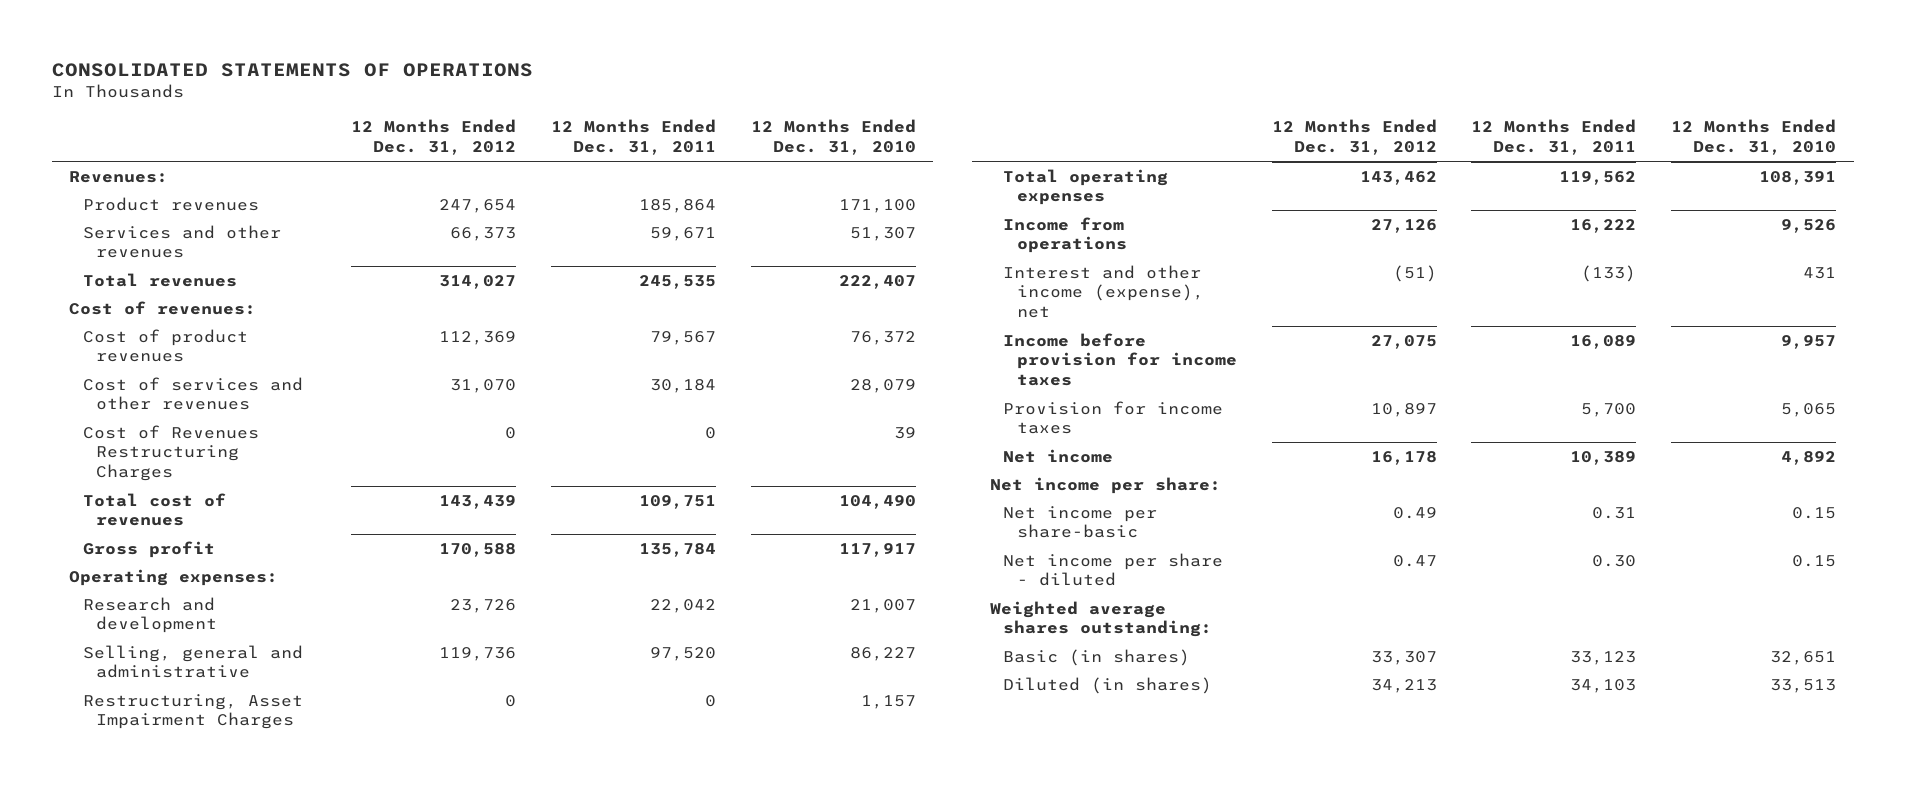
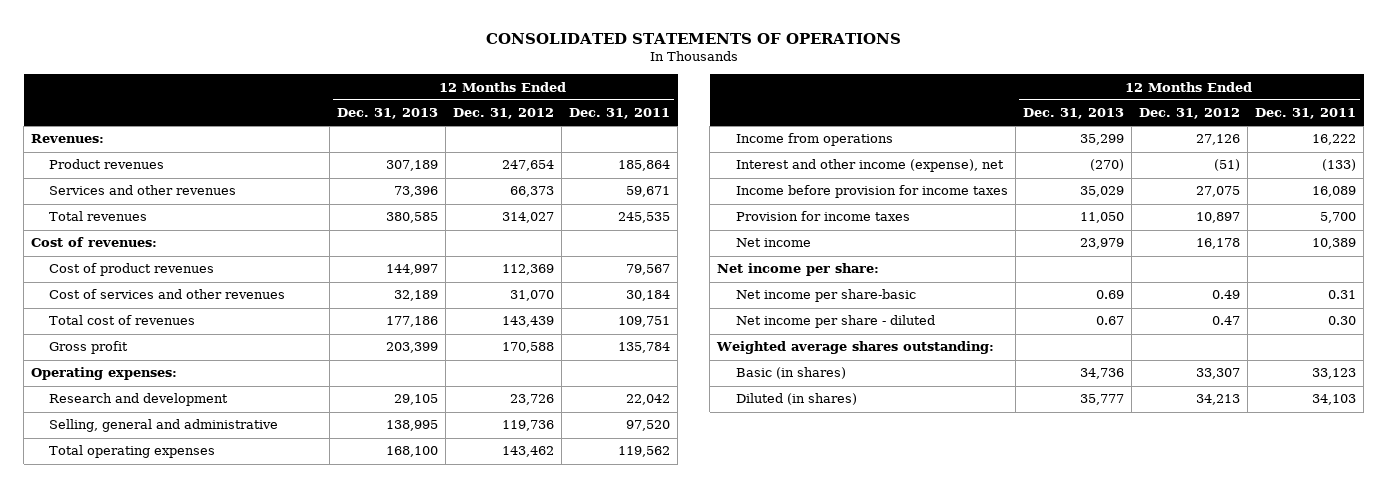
[750,119,916,156] 12 Months Ended Dec. 31, 2010 -> none
none -> [336,108,438,120] Dec. 31, 2013
[82,424,259,482] Cost of Revenues Restructuring Charges -> none
[82,693,303,730] Restructuring, Asset Impairment Charges -> none

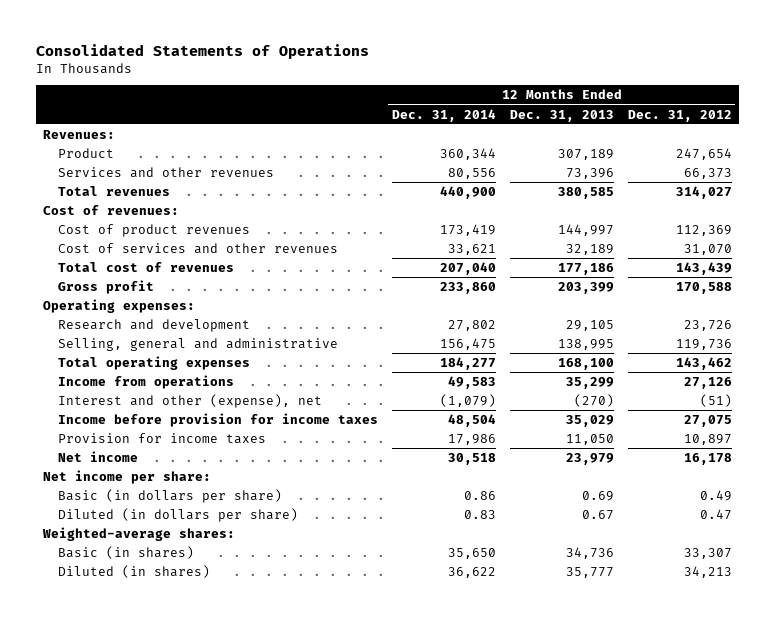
[485,32,901,44] CONSOLIDATED STATEMENTS OF OPERATIONS -> [35,43,369,59] Consolidated Statements of Operations
[568,108,670,120] Dec. 31, 2011 -> none
none -> [391,108,496,122] Dec. 31, 2014
[49,159,165,170] Product revenues -> [57,148,114,159] Product
[735,159,1004,173] Interest and other income (expense), net -> [57,394,322,409] Interest and other (expense), net
[735,289,916,303] Net income per share-basic -> [57,489,282,504] Basic (in dollars per share)
[735,315,935,329] Net income per share - diluted -> [57,508,298,523] Diluted (in dollars per share)
[716,341,995,355] Weighted average shares outstanding: -> [41,527,235,542] Weighted-average shares:

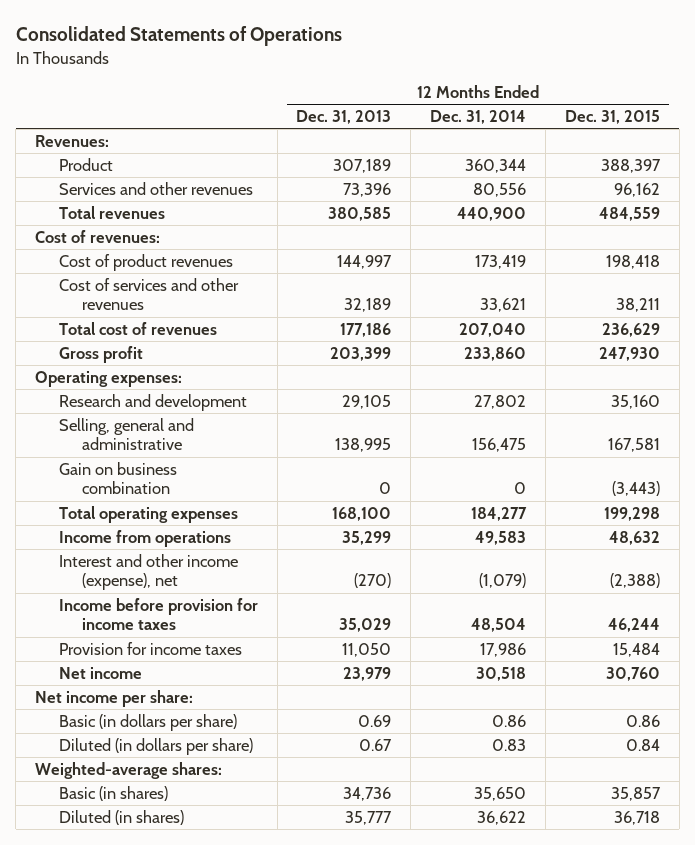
[627,109,732,122] Dec. 31, 2012 -> none
none -> [564,109,660,124] Dec. 31, 2015
none -> [58,461,177,495] Gain on business combination
[57,394,322,409] Interest and other (expense), net -> [58,553,238,591] Interest and other income (expense), net

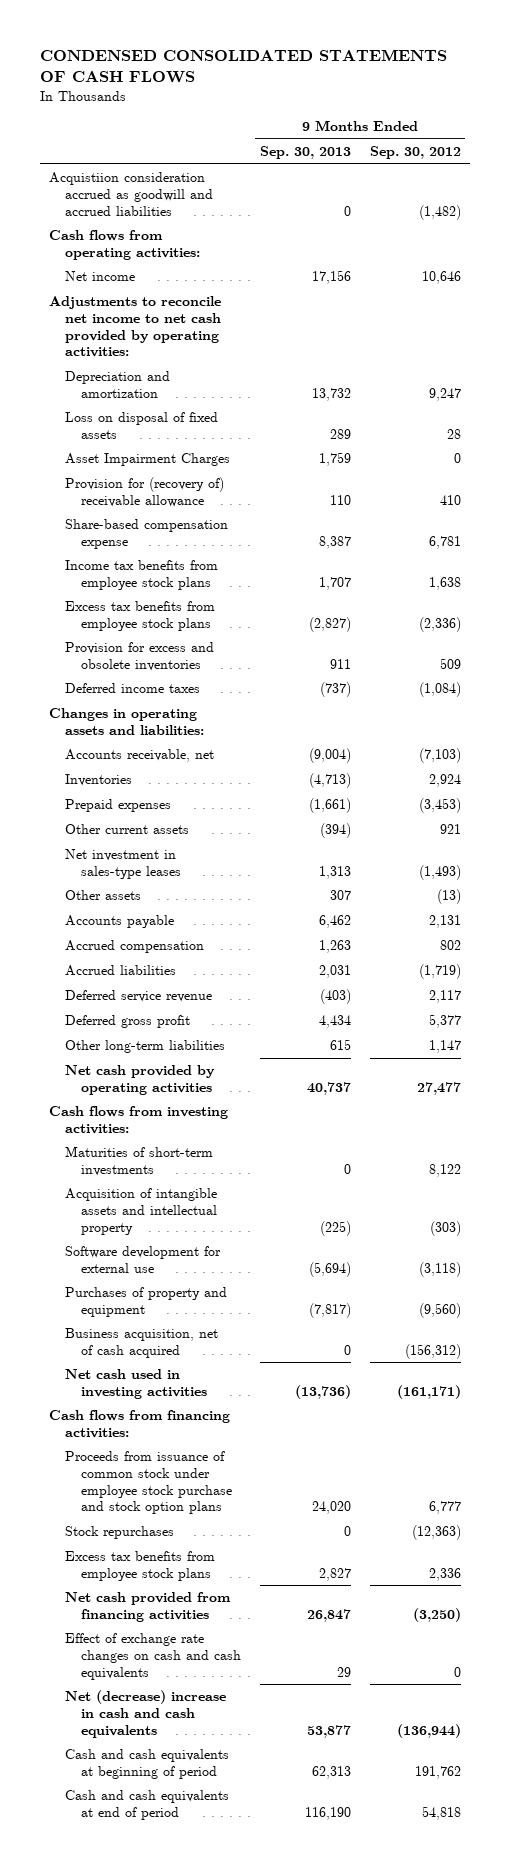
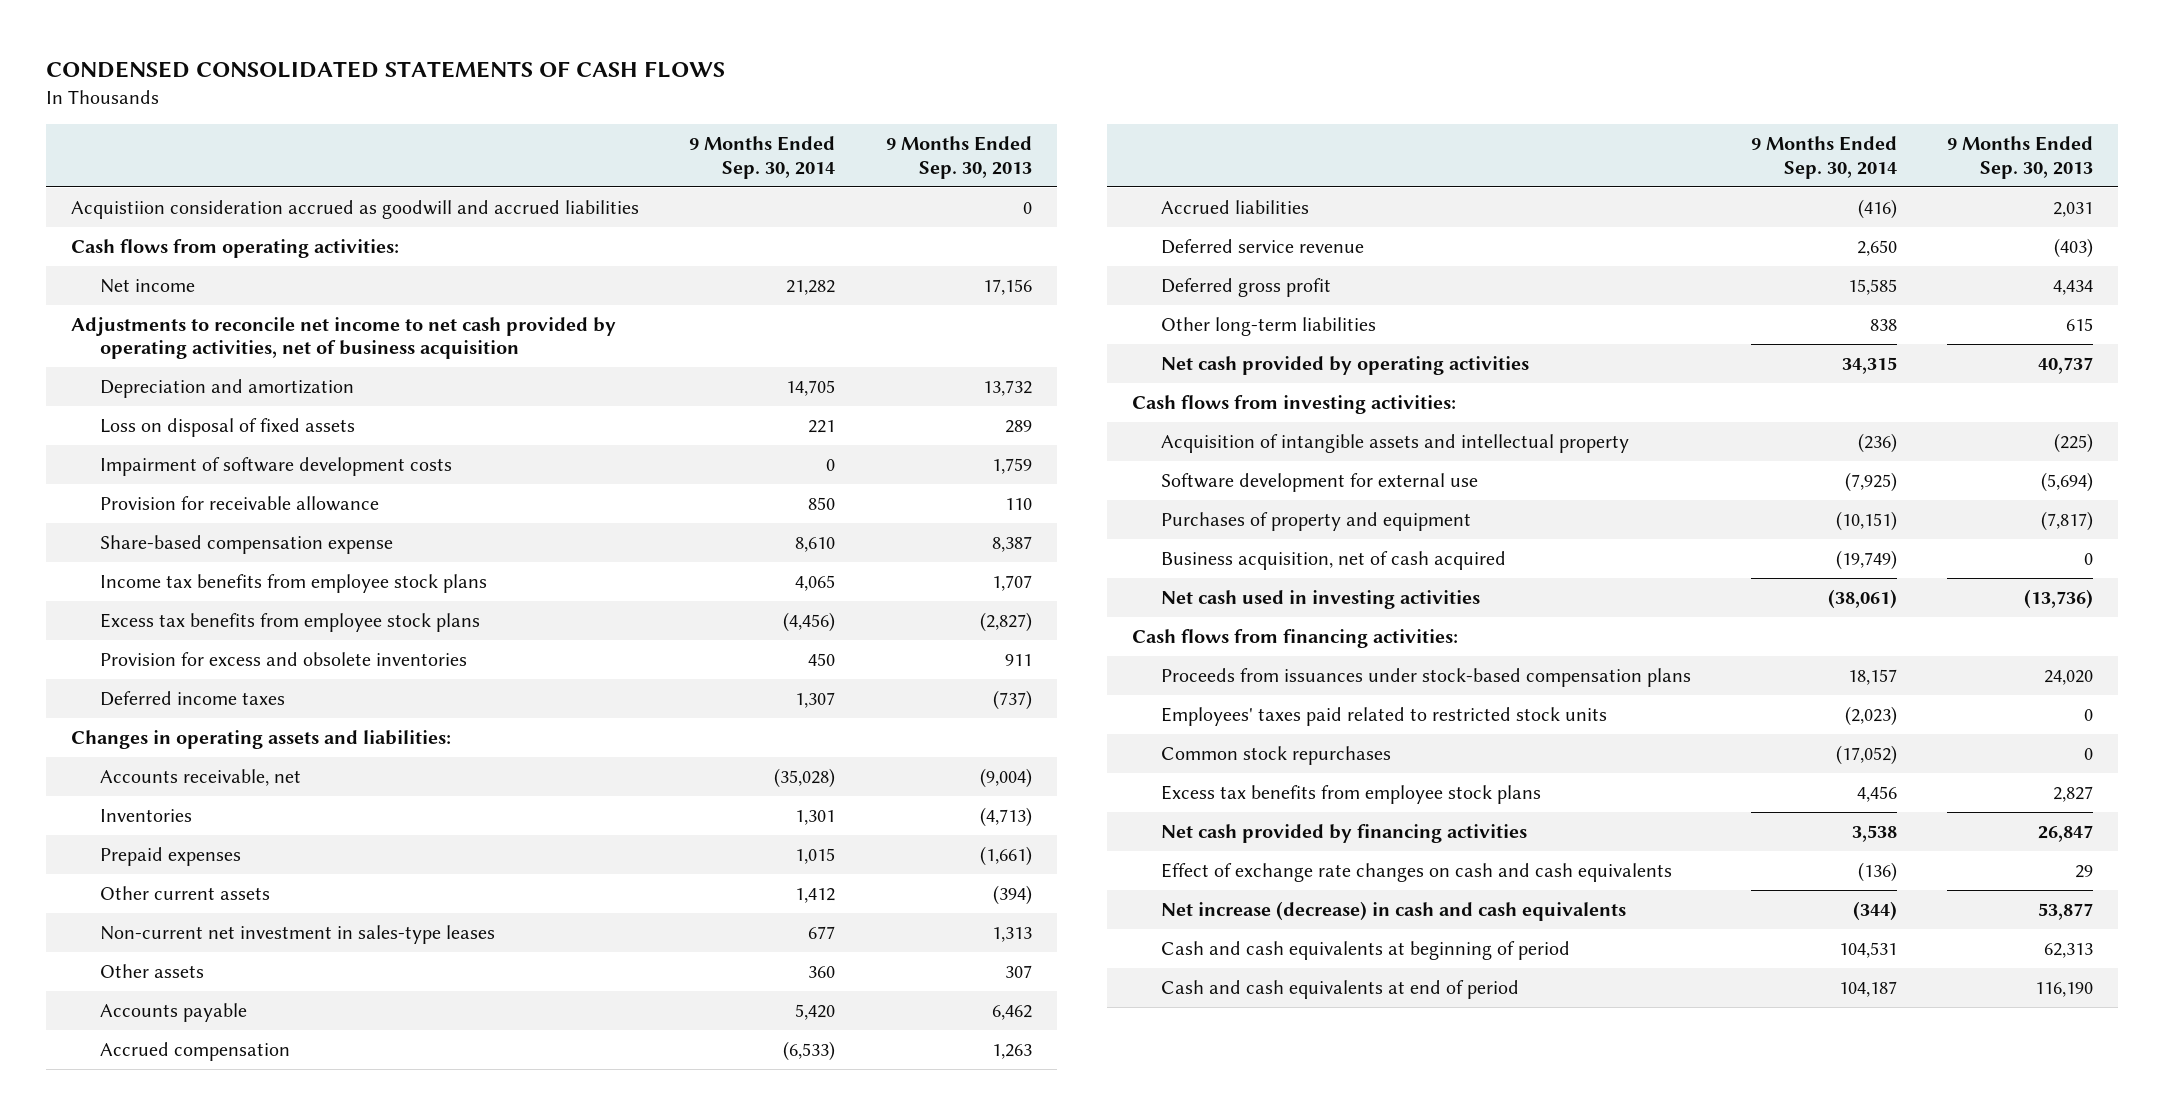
[369,145,461,159] Sep. 30, 2012 -> none
none -> [689,136,836,179] 9 Months Ended Sep. 30, 2014
[49,296,222,358] Adjustments to reconcile net income to net cash provided by operating activities: -> [71,317,617,360] Adjustments to reconcile net income to net cash provided by operating activities, net of business acquisition
[65,453,231,467] Asset Impairment Charges -> [100,457,453,477] Impairment of software development costs
[65,477,225,507] Provision for (recovery of) receivable allowance -> [100,496,380,512] Provision for receivable allowance
[65,849,182,879] Net investment in sales-type leases -> [100,925,496,945] Non-current net investment in sales-type leases
[65,1146,214,1176] Maturities of short-term investments -> none
[65,1451,233,1515] Proceeds from issuance of common stock under employee stock purchase and stock option plans -> [1161,668,1692,688] Proceeds from issuances under stock-based compensation plans
none -> [1161,707,1608,727] Employees' taxes paid related to restricted stock units
[65,1526,175,1540] Stock repurchases -> [1161,746,1392,766] Common stock repurchases
[65,1592,232,1622] Net cash provided from financing activities -> [1161,824,1528,844] Net cash provided by financing activities
[65,1690,227,1738] Net (decrease) increase in cash and cash equivalents -> [1161,901,1627,922] Net increase (decrease) in cash and cash equivalents

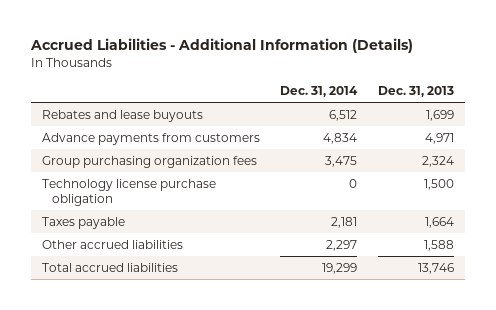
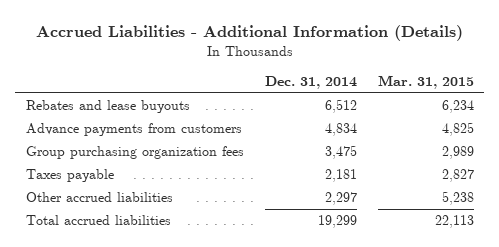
[378,85,455,97] Dec. 31, 2013 -> none
none -> [377,75,474,90] Mar. 31, 2015
[41,179,216,207] Technology license purchase obligation -> none

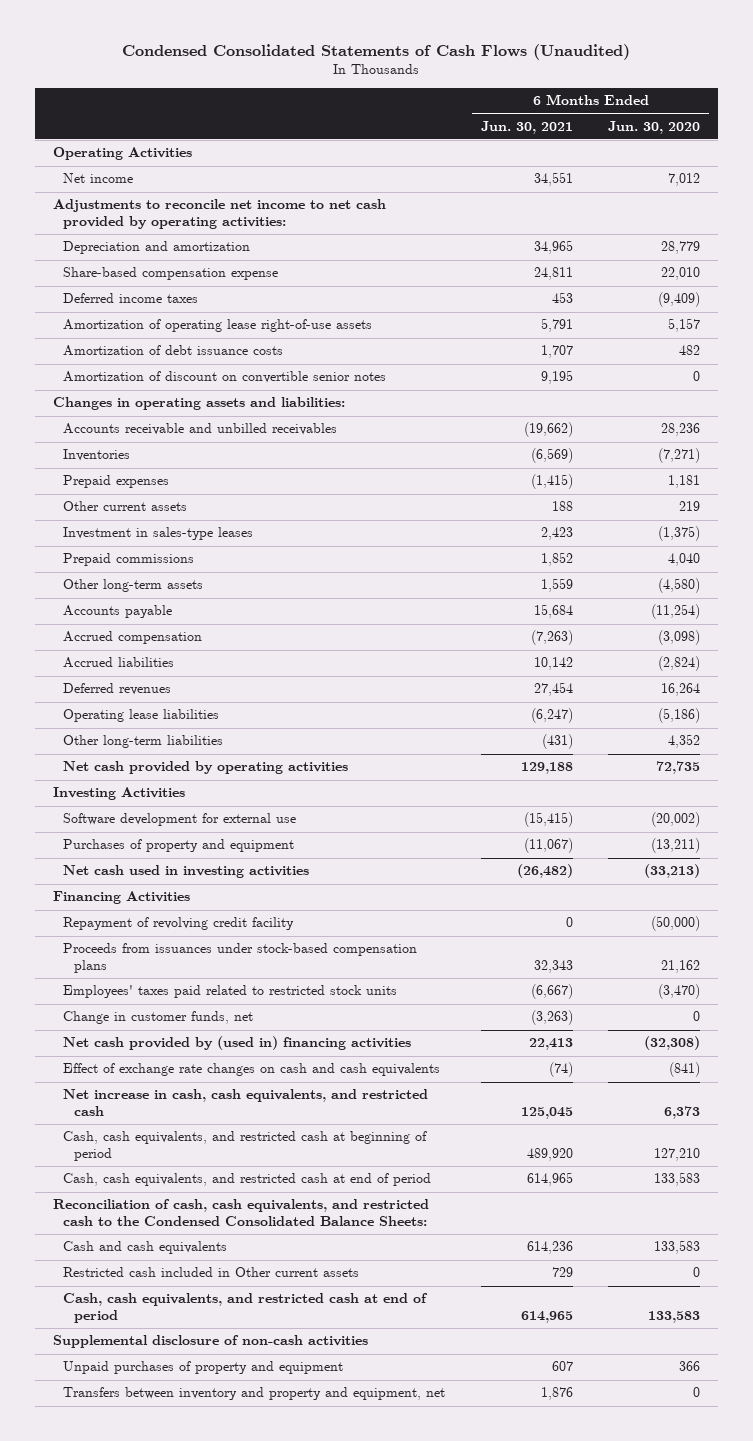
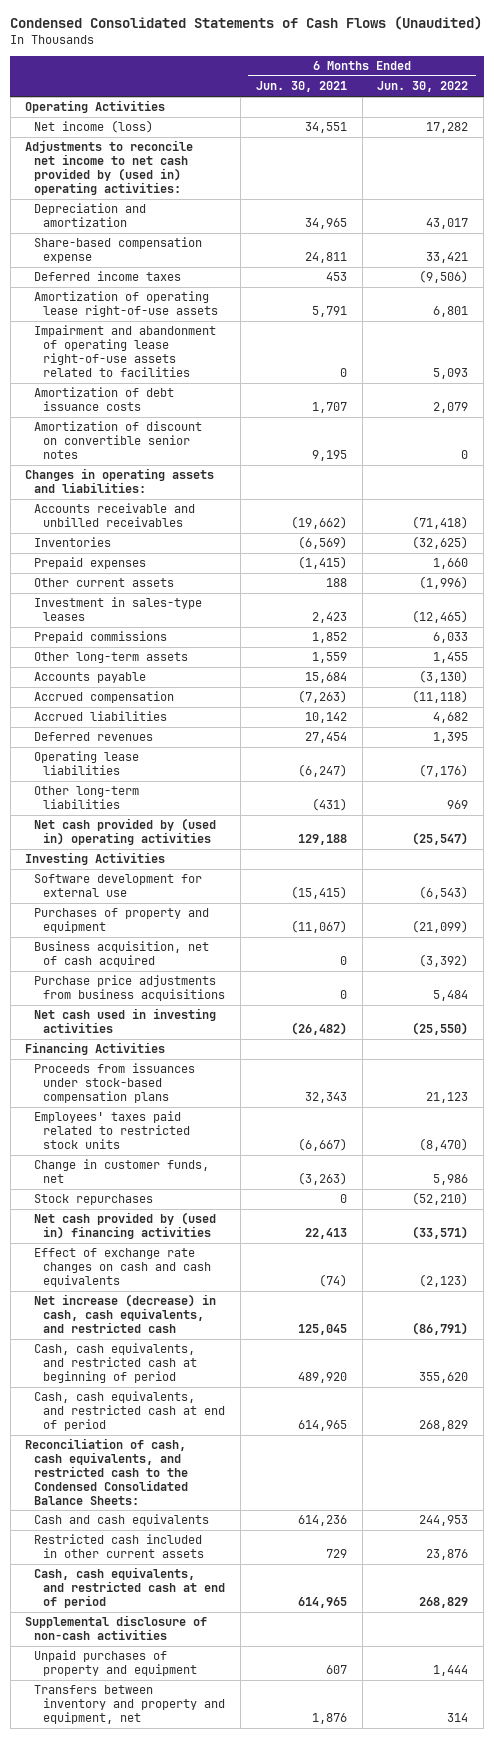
[608,120,701,134] Jun. 30, 2020 -> none
none -> [377,81,469,93] Jun. 30, 2022
[63,173,134,184] Net income -> [34,120,154,134] Net income (loss)
[52,199,386,229] Adjustments to reconcile net income to net cash provided by operating activities: -> [25,140,194,195] Adjustments to reconcile net income to net cash provided by (used in) operating activities:
none -> [34,325,217,377] Impairment and abandonment of operating lease right-of-use assets related to facilities
[63,761,349,775] Net cash provided by operating activities -> [34,818,217,846] Net cash provided by (used in) operating activities
none -> [34,941,210,968] Business acquisition, net of cash acquired
none -> [34,975,226,1002] Purchase price adjustments from business acquisitions
[63,917,295,931] Repayment of revolving credit facility -> none
none -> [34,1194,154,1206] Stock repurchases
[63,1089,429,1116] Net increase in cash, cash equivalents, and restricted cash -> [34,1294,217,1334] Net increase (decrease) in cash, cash equivalents, and restricted cash
[63,1267,360,1278] Restricted cash included in Other current assets -> [34,1534,205,1559] Restricted cash included in other current assets

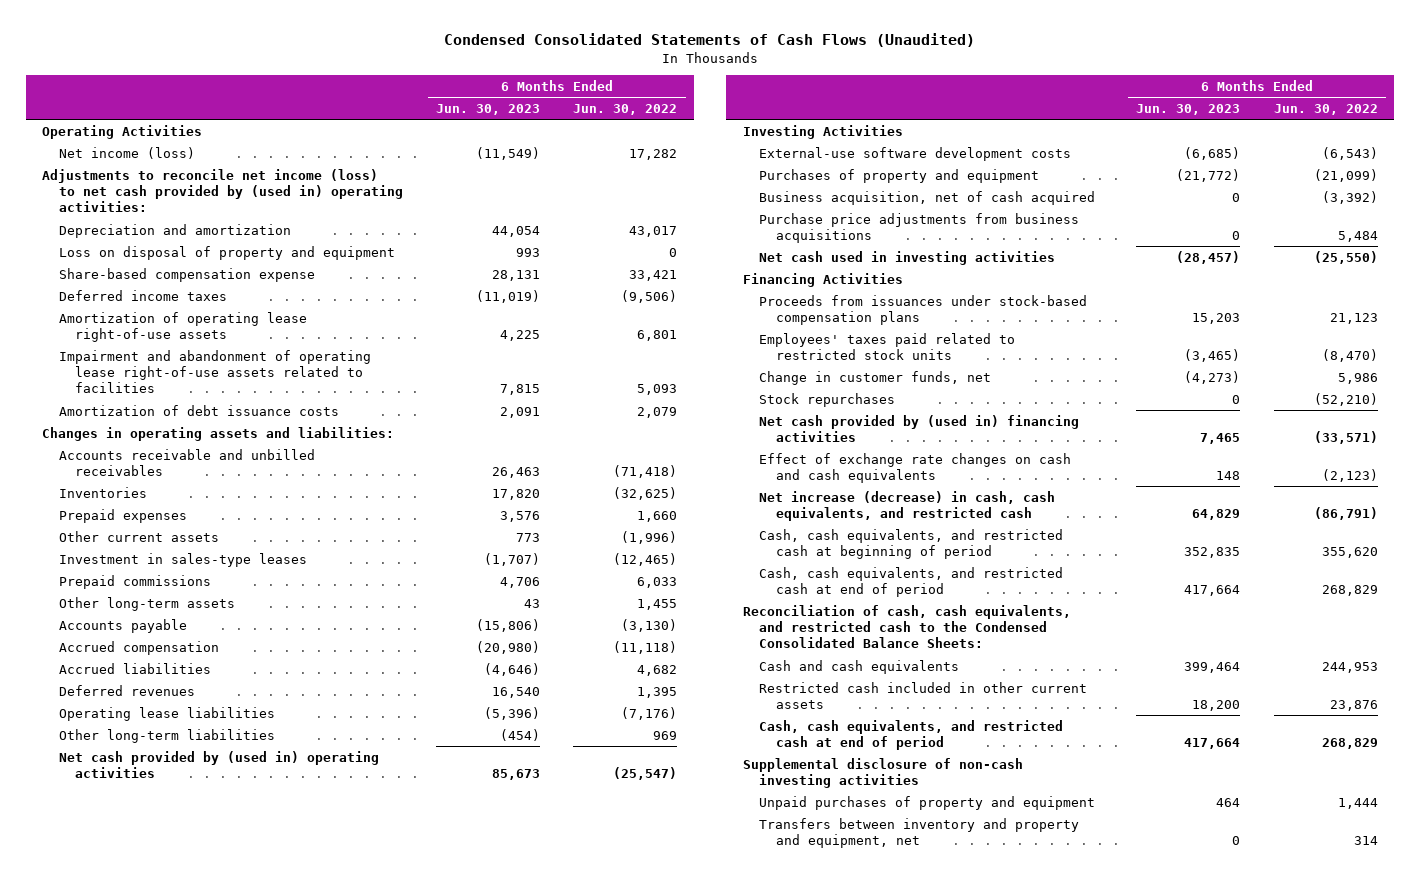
[255,81,347,93] Jun. 30, 2021 -> none
none -> [436,103,541,115] Jun. 30, 2023
[25,140,194,195] Adjustments to reconcile net income to net cash provided by (used in) operating activities: -> [42,168,403,213] Adjustments to reconcile net income (loss) to net cash provided by (used in) operating activities:
none -> [58,245,395,260] Loss on disposal of property and equipment
[34,421,203,460] Amortization of discount on convertible senior notes -> none
[34,874,203,898] Software development for external use -> [759,146,1072,161] External-use software development costs
[25,1615,208,1641] Supplemental disclosure of non-cash activities -> [742,757,1023,789] Supplemental disclosure of non-cash investing activities

